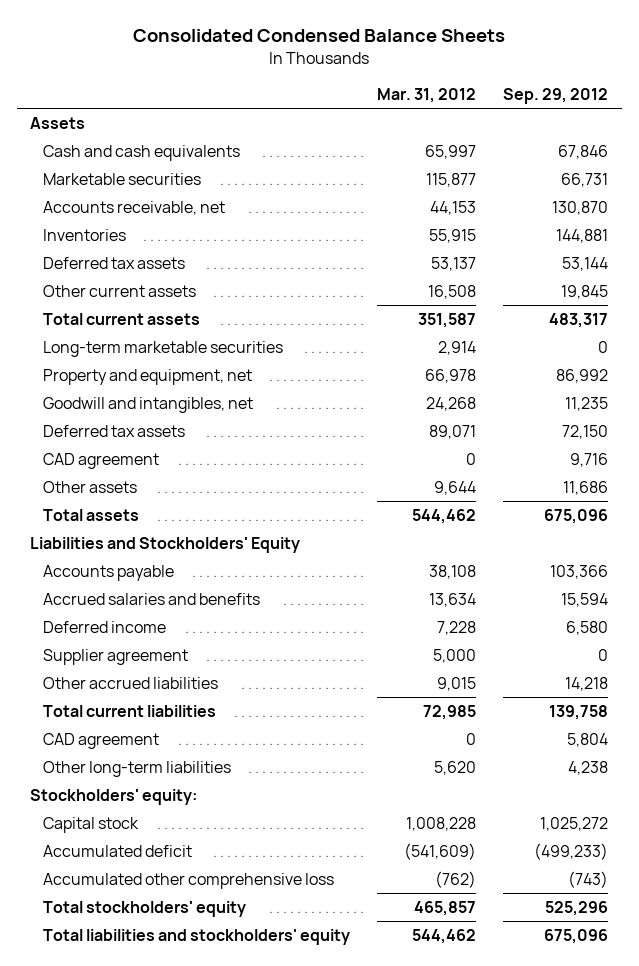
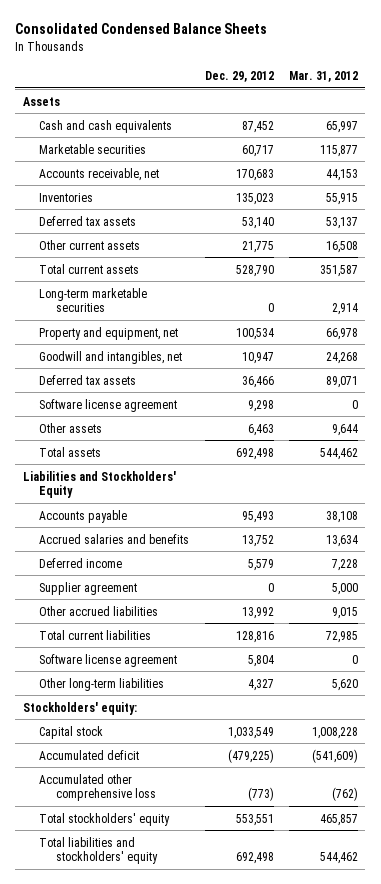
[503,88,609,105] Sep. 29, 2012 -> none
none -> [204,70,274,82] Dec. 29, 2012
[43,452,160,469] CAD agreement -> [39,398,178,412] Software license agreement
[43,732,160,749] CAD agreement -> [39,653,178,667] Software license agreement

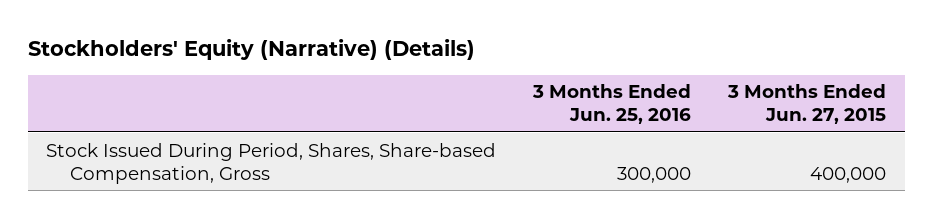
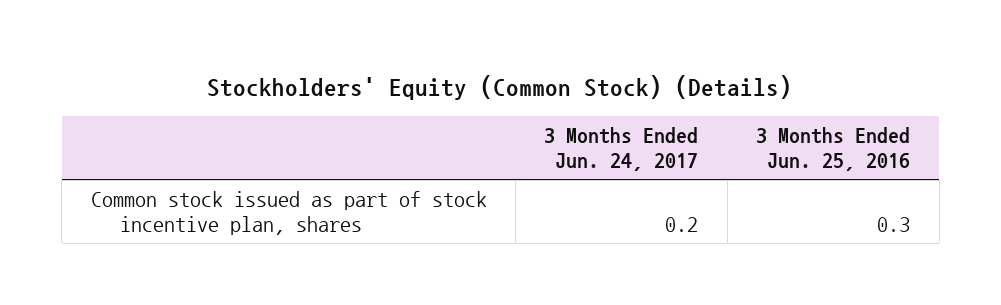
[27,39,475,61] Stockholders' Equity (Narrative) (Details) -> [207,74,793,100] Stockholders' Equity (Common Stock) (Details)
[727,84,887,125] 3 Months Ended Jun. 27, 2015 -> none
none -> [544,127,699,172] 3 Months Ended Jun. 24, 2017
[46,142,497,184] Stock Issued During Period, Shares, Share-based Compensation, Gross -> [90,190,487,236] Common stock issued as part of stock incentive plan, shares
[617,166,692,183] 300,000 -> [877,217,911,233] 0.3

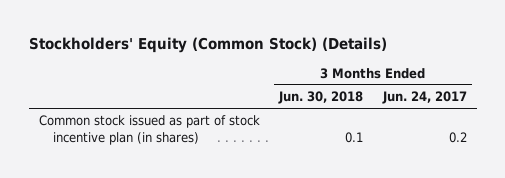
[756,127,911,172] 3 Months Ended Jun. 25, 2016 -> none
none -> [278,91,364,105] Jun. 30, 2018
[90,190,487,236] Common stock issued as part of stock incentive plan, shares -> [38,115,260,145] Common stock issued as part of stock incentive plan (in shares)

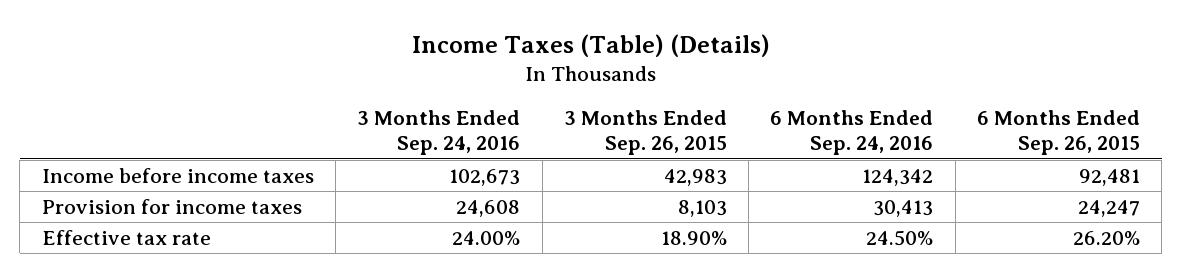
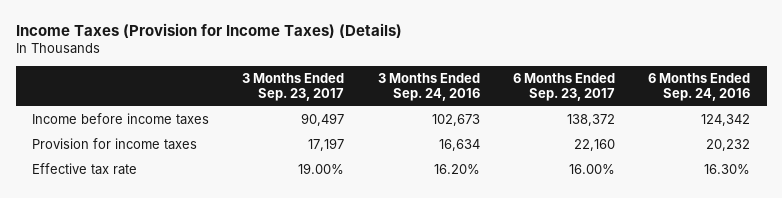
[411,33,770,57] Income Taxes (Table) (Details) -> [15,22,402,38] Income Taxes (Provision for Income Taxes) (Details)
[563,110,727,156] 3 Months Ended Sep. 26, 2015 -> none
[977,110,1141,156] 6 Months Ended Sep. 26, 2015 -> none
none -> [242,72,345,101] 3 Months Ended Sep. 23, 2017
none -> [512,72,615,101] 6 Months Ended Sep. 23, 2017
[456,199,521,217] 24,608 -> [438,139,480,152] 16,634
[873,199,934,217] 30,413 -> [705,139,750,152] 20,232
[452,230,521,245] 24.00% -> [433,164,480,175] 16.20%
[866,229,934,246] 24.50% -> [703,164,750,175] 16.30%

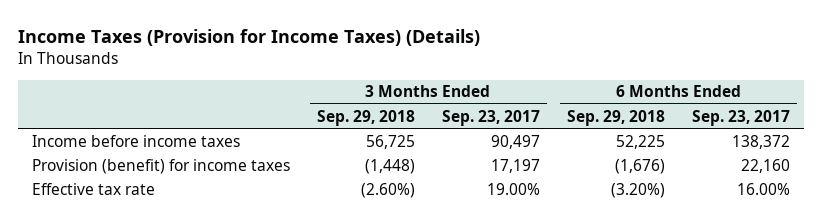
[377,72,480,101] 3 Months Ended Sep. 24, 2016 -> none
[647,72,750,101] 6 Months Ended Sep. 24, 2016 -> none
none -> [316,109,415,126] Sep. 29, 2018
none -> [567,109,666,126] Sep. 29, 2018
[32,138,198,151] Provision for income taxes -> [31,158,290,174] Provision (benefit) for income taxes

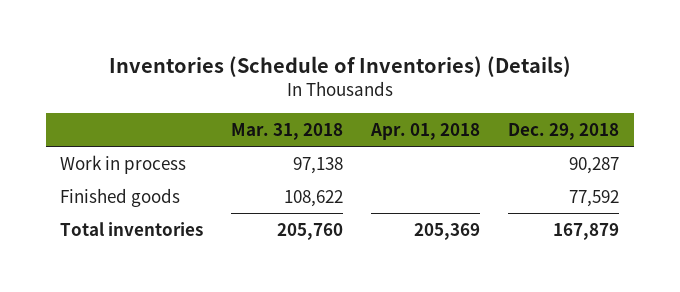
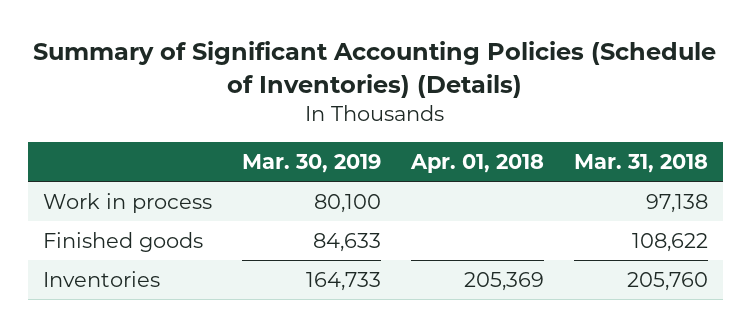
[108,56,571,78] Inventories (Schedule of Inventories) (Details) -> [33,41,717,98] Summary of Significant Accounting Policies (Schedule of Inventories) (Details)
[508,123,620,141] Dec. 29, 2018 -> none
none -> [241,154,381,174] Mar. 30, 2019
[60,221,204,236] Total inventories -> [42,270,160,287] Inventories

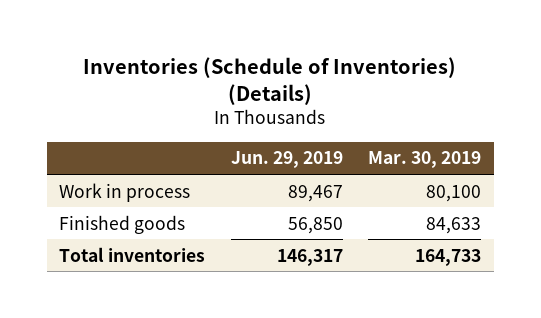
[33,41,717,98] Summary of Significant Accounting Policies (Schedule of Inventories) (Details) -> [83,56,457,105] Inventories (Schedule of Inventories) (Details)
[409,154,544,174] Apr. 01, 2018 -> none
[573,154,708,174] Mar. 31, 2018 -> none
none -> [230,151,343,169] Jun. 29, 2019
[42,270,160,287] Inventories -> [59,246,206,262] Total inventories

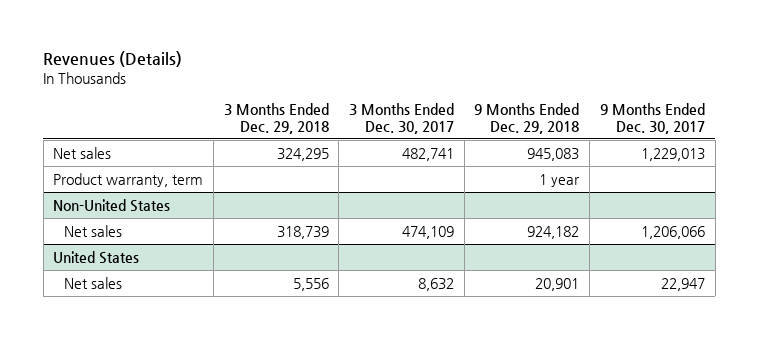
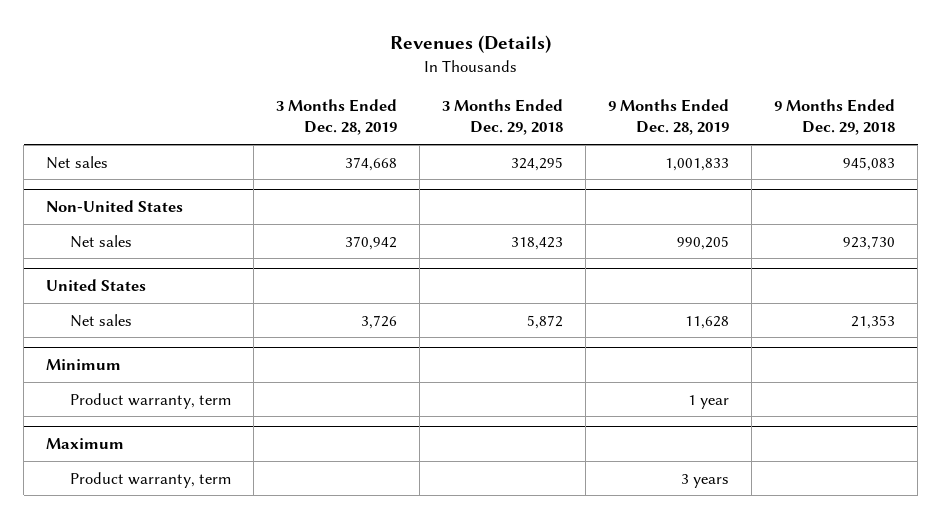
[349,103,455,134] 3 Months Ended Dec. 30, 2017 -> none
[599,103,705,134] 9 Months Ended Dec. 30, 2017 -> none
none -> [276,99,398,136] 3 Months Ended Dec. 28, 2019
none -> [608,99,730,136] 9 Months Ended Dec. 28, 2019
[53,172,204,187] Product warranty, term -> none
[276,225,329,239] 318,739 -> [511,236,564,250] 318,423
[527,225,580,239] 924,182 -> [843,235,896,250] 923,730
[292,277,329,291] 5,556 -> [527,314,564,329] 5,872
[535,277,580,291] 20,901 -> [851,314,896,329] 21,353
none -> [46,359,122,371] Minimum
none -> [70,392,232,409] Product warranty, term
none -> [46,438,125,450] Maximum
none -> [70,471,232,488] Product warranty, term

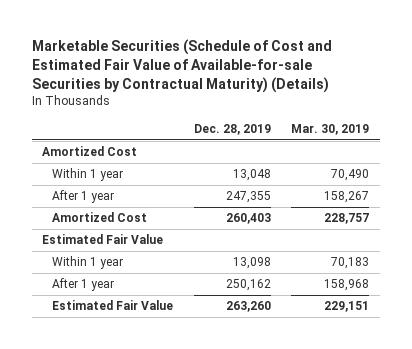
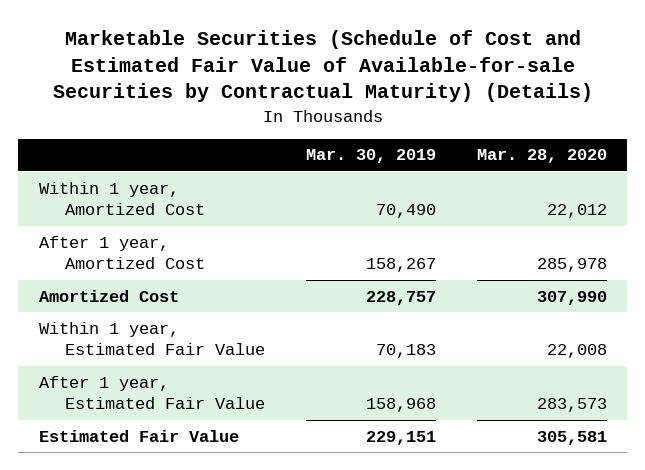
[193,123,271,135] Dec. 28, 2019 -> none
none -> [476,149,607,164] Mar. 28, 2020
[42,146,138,157] Amortized Cost -> none
[52,168,124,182] Within 1 year -> [38,181,205,216] Within 1 year, Amortized Cost
[52,190,115,204] After 1 year -> [38,235,205,270] After 1 year, Amortized Cost
[42,234,164,245] Estimated Fair Value -> none
[52,256,124,270] Within 1 year -> [38,321,265,356] Within 1 year, Estimated Fair Value
[52,278,115,292] After 1 year -> [38,375,265,410] After 1 year, Estimated Fair Value

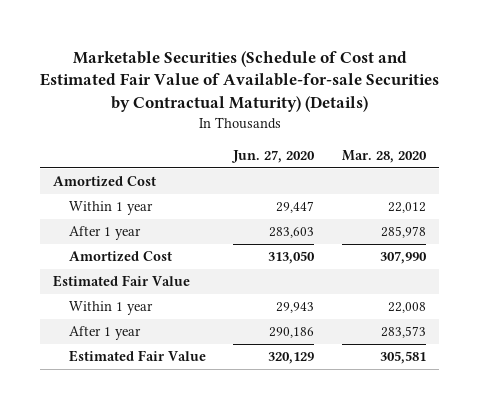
[305,149,436,164] Mar. 30, 2019 -> none
none -> [231,149,316,163] Jun. 27, 2020
none -> [53,176,157,188] Amortized Cost
[38,181,205,216] Within 1 year, Amortized Cost -> [69,201,154,216] Within 1 year
[38,235,205,270] After 1 year, Amortized Cost -> [69,226,142,241] After 1 year
none -> [53,275,191,288] Estimated Fair Value
[38,321,265,356] Within 1 year, Estimated Fair Value -> [69,301,154,316] Within 1 year
[38,375,265,410] After 1 year, Estimated Fair Value -> [69,326,142,341] After 1 year

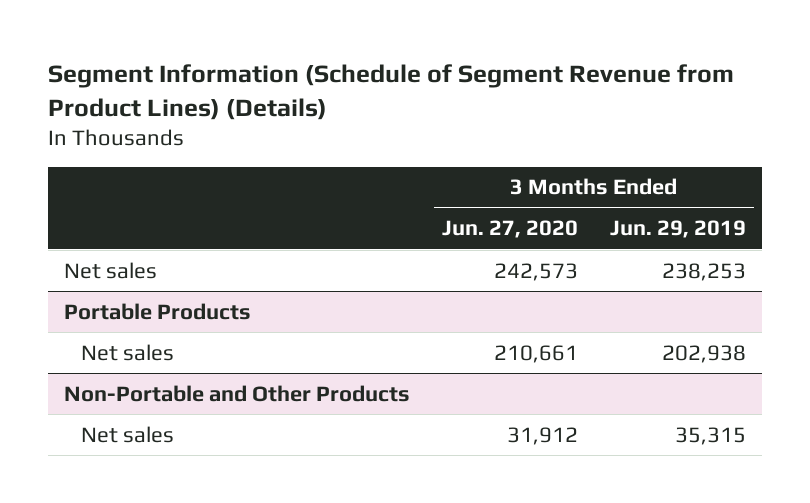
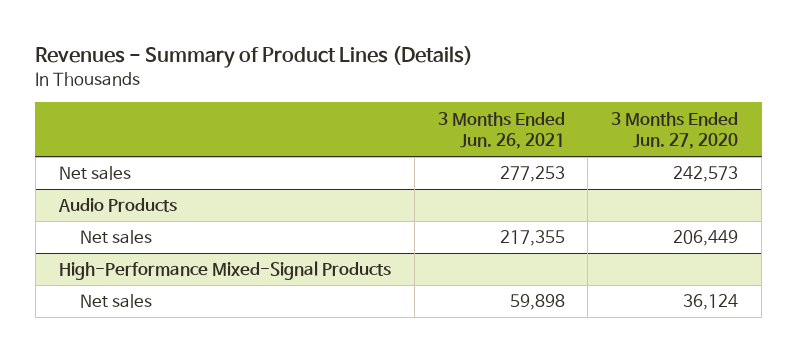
[48,63,735,120] Segment Information (Schedule of Segment Revenue from Product Lines) (Details) -> [35,46,474,69] Revenues - Summary of Product Lines (Details)
[609,220,746,239] Jun. 29, 2019 -> none
none -> [437,111,565,150] 3 Months Ended Jun. 26, 2021
[64,384,411,402] Non-Portable and Other Products -> none
[64,302,252,320] Portable Products -> [57,198,177,213] Audio Products
[493,344,578,363] 210,661 -> [673,230,739,247] 206,449
none -> [58,261,391,281] High-Performance Mixed-Signal Products
[506,426,578,445] 31,912 -> [683,294,739,311] 36,124

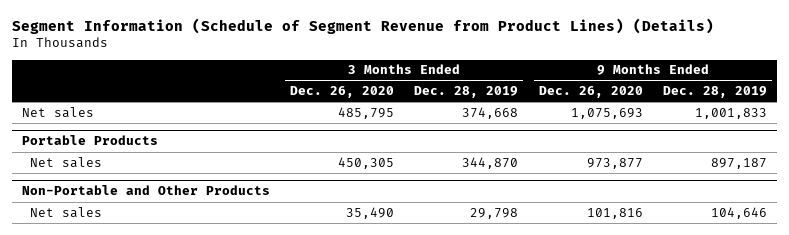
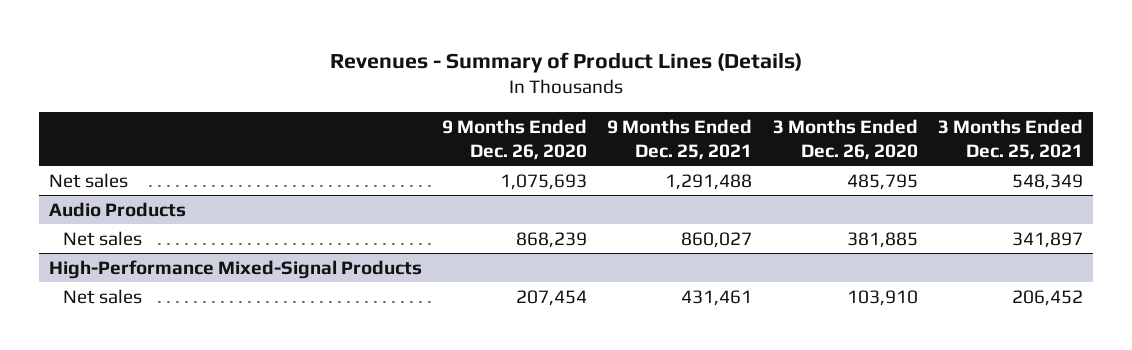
[11,17,714,34] Segment Information (Schedule of Segment Revenue from Product Lines) (Details) -> [329,51,802,73] Revenues - Summary of Product Lines (Details)
[414,86,519,99] Dec. 28, 2019 -> none
[662,86,767,99] Dec. 28, 2019 -> none
none -> [607,119,753,160] 9 Months Ended Dec. 25, 2021
none -> [938,119,1084,160] 3 Months Ended Dec. 25, 2021
[21,185,270,196] Non-Portable and Other Products -> none
[21,135,158,146] Portable Products -> [48,201,186,217] Audio Products
[337,156,394,169] 450,305 -> [846,231,918,248] 381,885
[586,157,643,169] 973,877 -> [516,231,588,248] 868,239
none -> [48,259,422,279] High-Performance Mixed-Signal Products
[345,206,394,219] 35,490 -> [846,289,918,306] 103,910
[586,207,643,219] 101,816 -> [516,289,588,306] 207,454

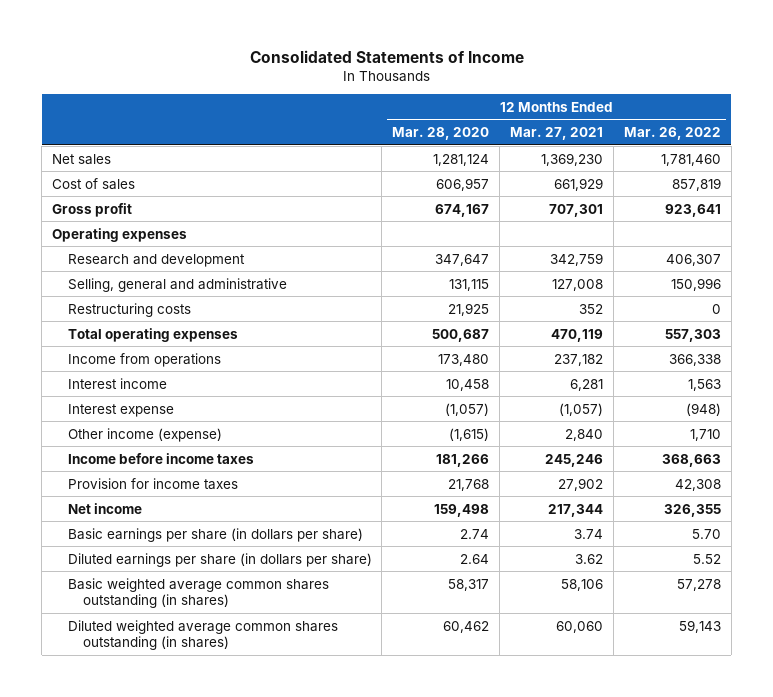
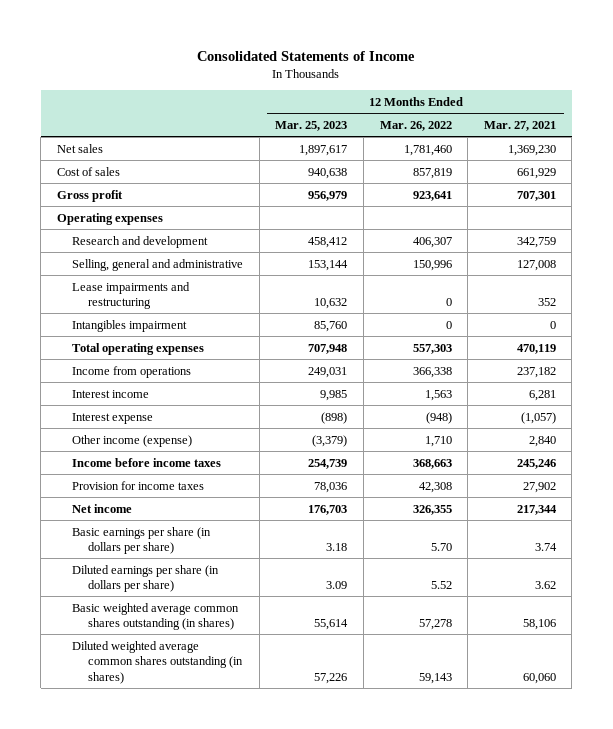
[392,127,490,141] Mar. 28, 2020 -> none
none -> [275,120,348,131] Mar. 25, 2023
[67,302,191,317] Restructuring costs -> [72,281,191,310] Lease impairments and restructuring
none -> [72,319,188,332] Intangibles impairment

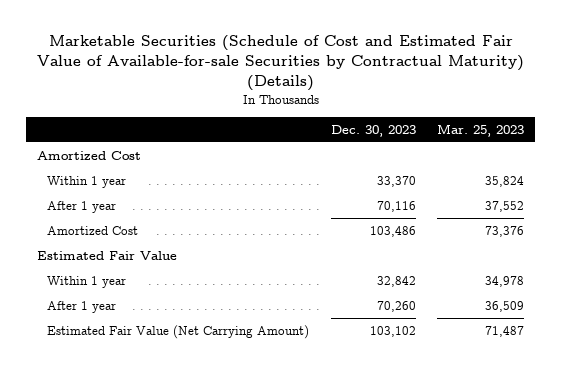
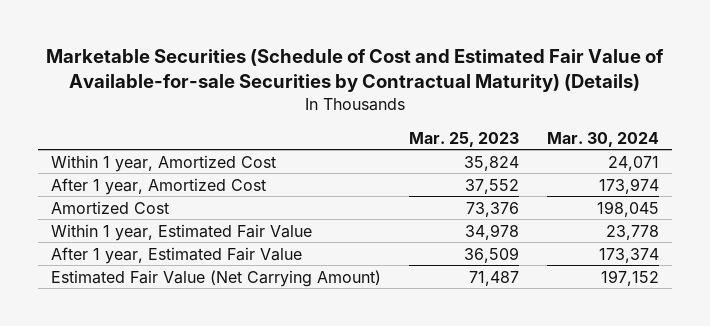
[330,124,416,137] Dec. 30, 2023 -> none
none -> [546,131,659,147] Mar. 30, 2024
[36,150,141,160] Amortized Cost -> none
[47,175,127,188] Within 1 year -> [51,154,277,172] Within 1 year, Amortized Cost
[47,200,117,213] After 1 year -> [51,177,267,195] After 1 year, Amortized Cost
[36,250,177,260] Estimated Fair Value -> none
[47,275,127,288] Within 1 year -> [51,223,313,241] Within 1 year, Estimated Fair Value
[47,300,117,313] After 1 year -> [51,246,303,264] After 1 year, Estimated Fair Value

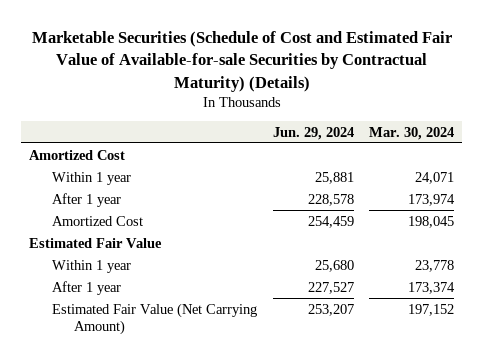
[408,131,519,147] Mar. 25, 2023 -> none
none -> [272,126,354,140] Jun. 29, 2024
none -> [29,149,126,160] Amortized Cost
[51,154,277,172] Within 1 year, Amortized Cost -> [51,171,131,185] Within 1 year
[51,177,267,195] After 1 year, Amortized Cost -> [51,192,121,207] After 1 year
none -> [29,237,163,248] Estimated Fair Value
[51,223,313,241] Within 1 year, Estimated Fair Value -> [51,259,131,273] Within 1 year
[51,246,303,264] After 1 year, Estimated Fair Value -> [51,280,121,295] After 1 year

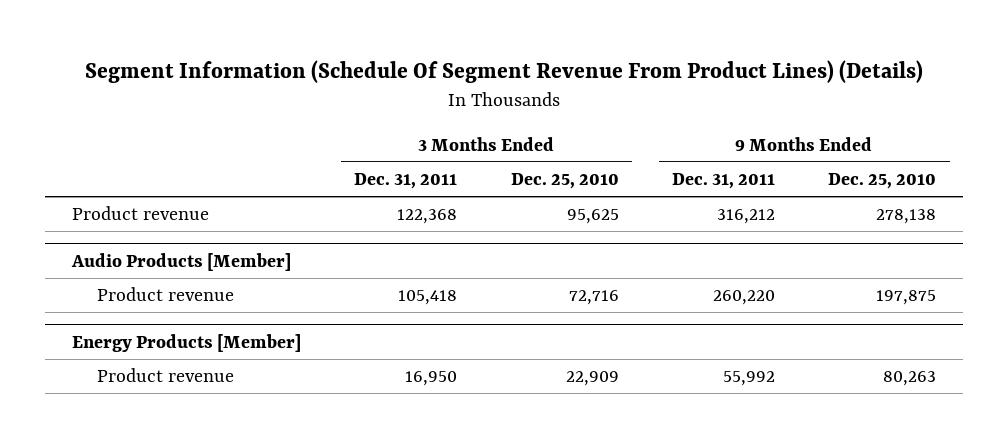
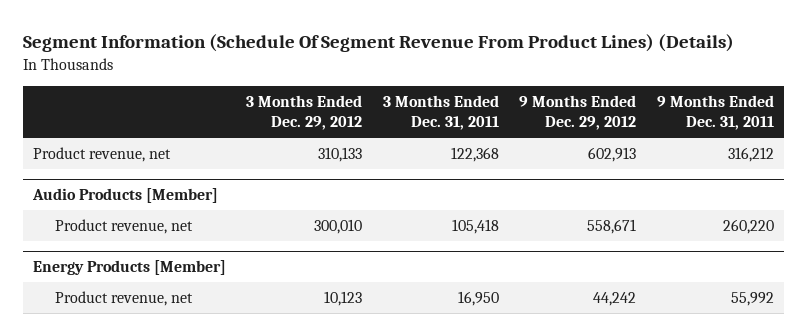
[510,173,619,190] Dec. 25, 2010 -> none
[828,173,937,190] Dec. 25, 2010 -> none
none -> [246,94,363,131] 3 Months Ended Dec. 29, 2012
none -> [519,94,637,131] 9 Months Ended Dec. 29, 2012
[71,206,209,221] Product revenue -> [33,147,172,163] Product revenue, net
[97,287,235,302] Product revenue -> [54,219,193,235] Product revenue, net
[97,368,235,383] Product revenue -> [54,291,193,307] Product revenue, net

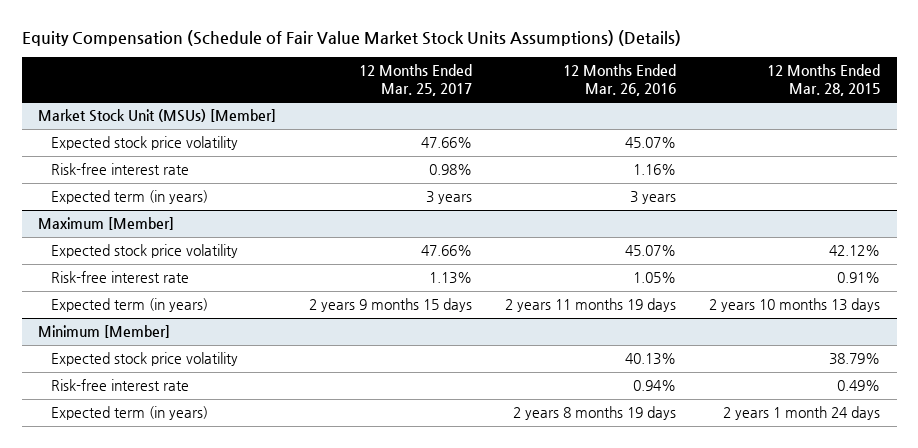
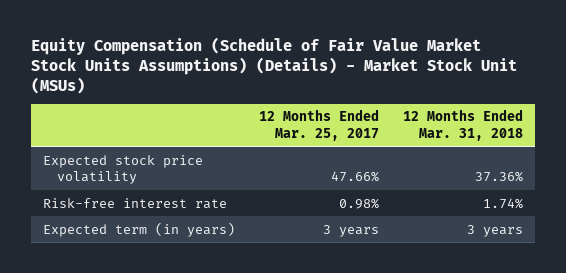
[21,30,681,47] Equity Compensation (Schedule of Fair Value Market Stock Units Assumptions) (Details) -> [31,37,518,94] Equity Compensation (Schedule of Fair Value Market Stock Units Assumptions) (Details) - Market Stock Unit (MSUs)
[563,64,677,96] 12 Months Ended Mar. 26, 2016 -> none
[767,64,881,96] 12 Months Ended Mar. 28, 2015 -> none
none -> [402,109,523,141] 12 Months Ended Mar. 31, 2018
[38,109,277,123] Market Stock Unit (MSUs) [Member] -> none
[38,217,175,231] Maximum [Member] -> none
[50,244,238,259] Expected stock price volatility -> none
[50,271,189,284] Risk-free interest rate -> none
[50,298,208,313] Expected term (in years) -> none
[38,325,171,339] Minimum [Member] -> none
[50,352,238,367] Expected stock price volatility -> none
[50,379,189,392] Risk-free interest rate -> none
[50,406,208,421] Expected term (in years) -> none

